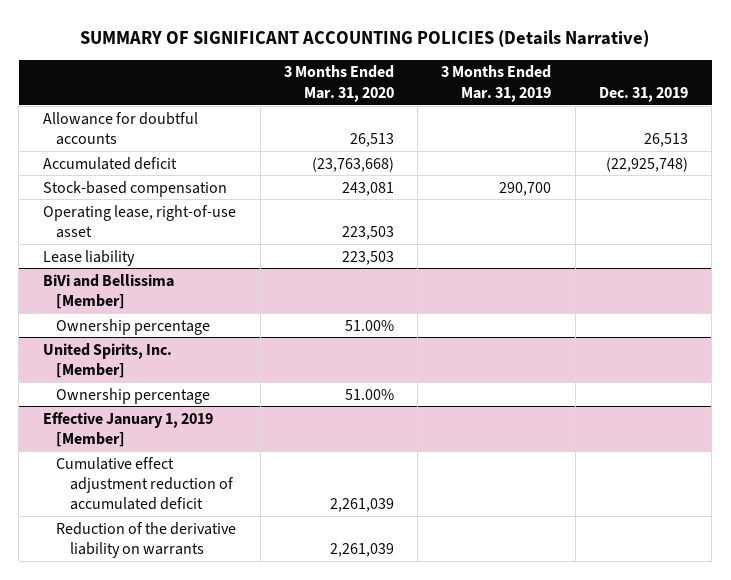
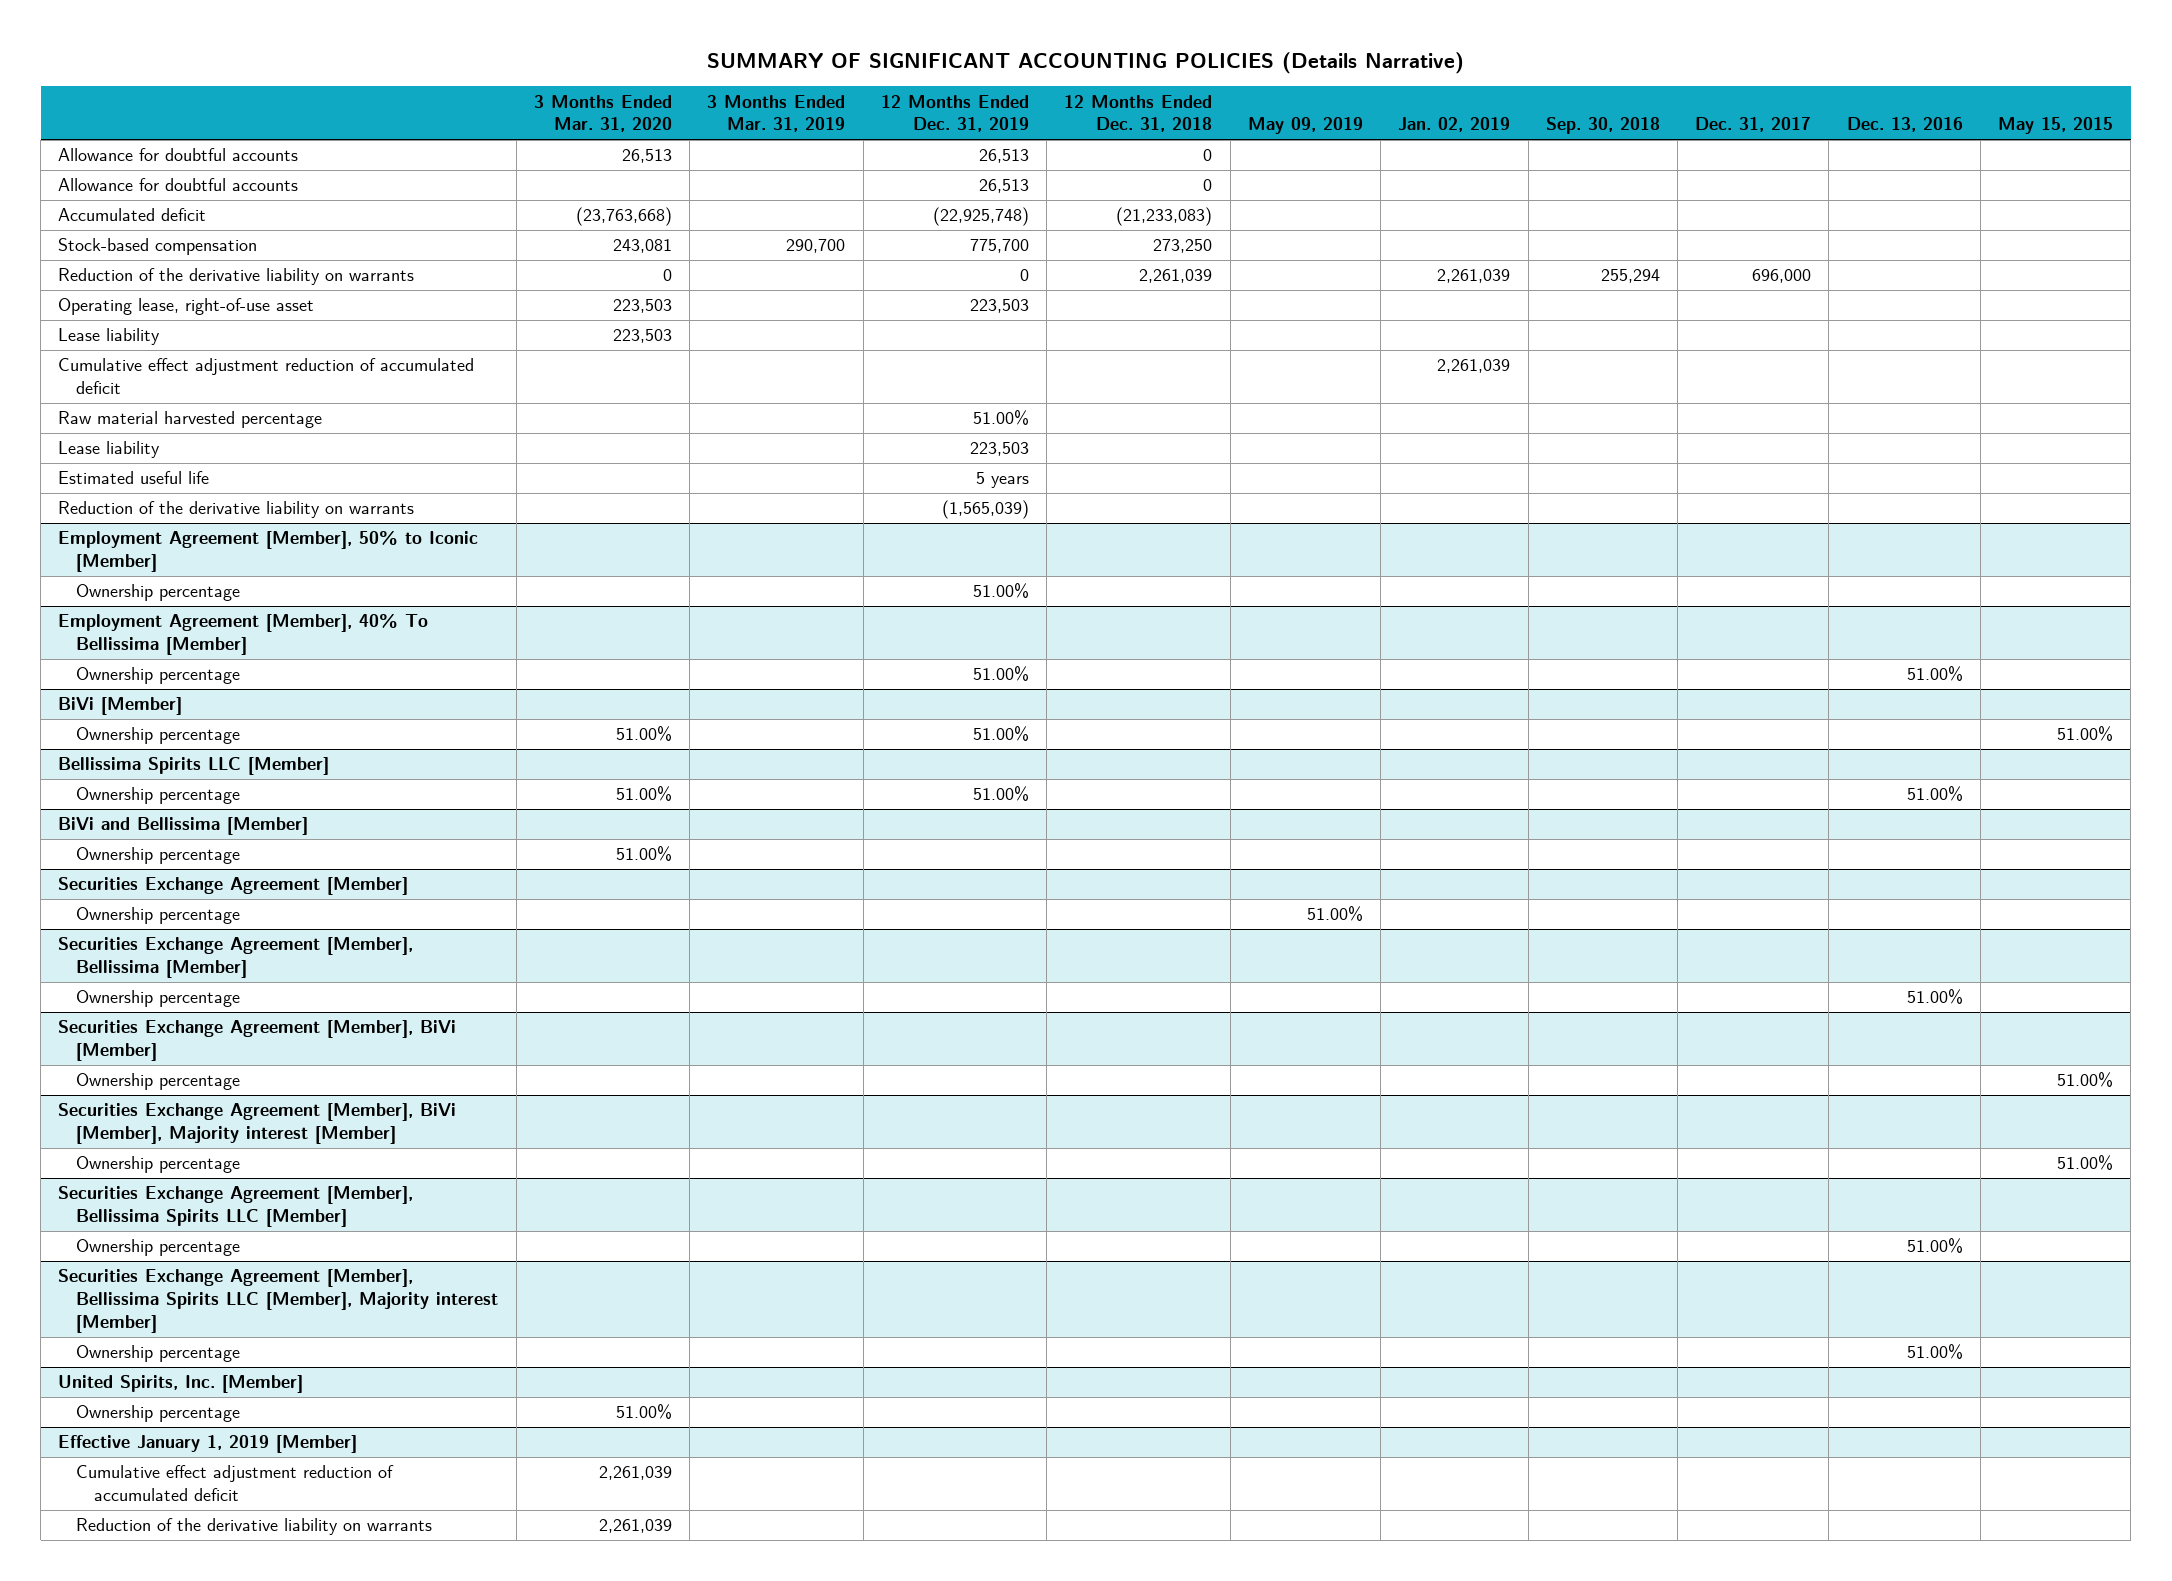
[598,86,688,102] Dec. 31, 2019 -> none
none -> [880,94,1029,133] 12 Months Ended Dec. 31, 2019
none -> [1064,94,1213,133] 12 Months Ended Dec. 31, 2018
none -> [1247,117,1363,135] May 09, 2019
none -> [1398,117,1511,133] Jan. 02, 2019
none -> [1545,117,1660,135] Sep. 30, 2018
none -> [1695,117,1812,133] Dec. 31, 2017
none -> [1846,117,1963,133] Dec. 13, 2016
none -> [1998,117,2114,135] May 15, 2015
none -> [58,178,299,192] Allowance for doubtful accounts
none -> [58,268,415,286] Reduction of the derivative liability on warrants
none -> [58,358,475,395] Cumulative effect adjustment reduction of accumulated deficit
none -> [58,411,323,429] Raw material harvested percentage
none -> [58,441,161,459] Lease liability
none -> [58,471,210,485] Estimated useful life
none -> [58,501,415,519] Reduction of the derivative liability on warrants
none -> [58,531,479,573] Employment Agreement [Member], 50% to Iconic [Member]
none -> [76,584,241,602] Ownership percentage
none -> [58,614,429,656] Employment Agreement [Member], 40% To Bellissima [Member]
none -> [76,667,241,685] Ownership percentage
none -> [58,697,183,716] BiVi [Member]
none -> [76,727,241,745] Ownership percentage
none -> [58,757,330,776] Bellissima Spirits LLC [Member]
none -> [76,787,241,805] Ownership percentage
none -> [58,877,409,896] Securities Exchange Agreement [Member]
none -> [76,907,241,925] Ownership percentage
none -> [58,937,414,979] Securities Exchange Agreement [Member], Bellissima [Member]
none -> [76,990,241,1008] Ownership percentage
none -> [58,1020,457,1062] Securities Exchange Agreement [Member], BiVi [Member]
none -> [76,1073,241,1091] Ownership percentage
none -> [58,1103,457,1145] Securities Exchange Agreement [Member], BiVi [Member], Majority interest [Member]
none -> [76,1156,241,1174] Ownership percentage
none -> [58,1186,414,1228] Securities Exchange Agreement [Member], Bellissima Spirits LLC [Member]
none -> [76,1239,241,1257] Ownership percentage
none -> [58,1269,499,1334] Securities Exchange Agreement [Member], Bellissima Spirits LLC [Member], Majority interest [Member]
none -> [76,1345,241,1363] Ownership percentage

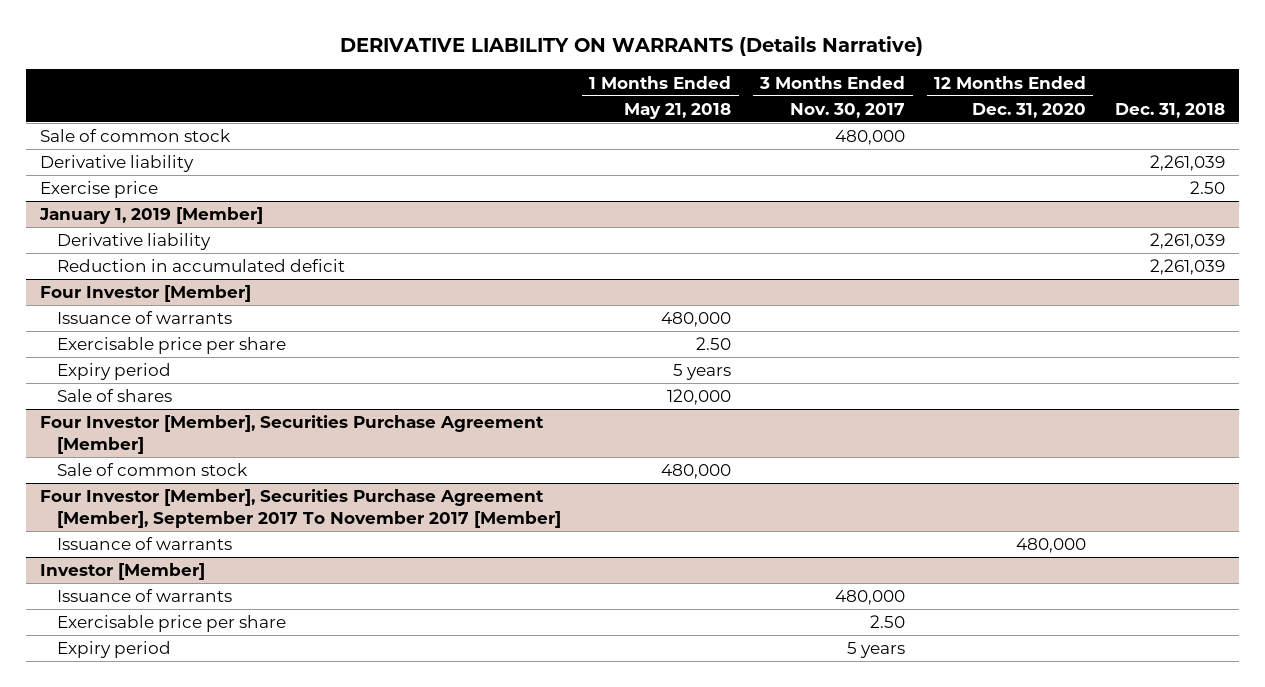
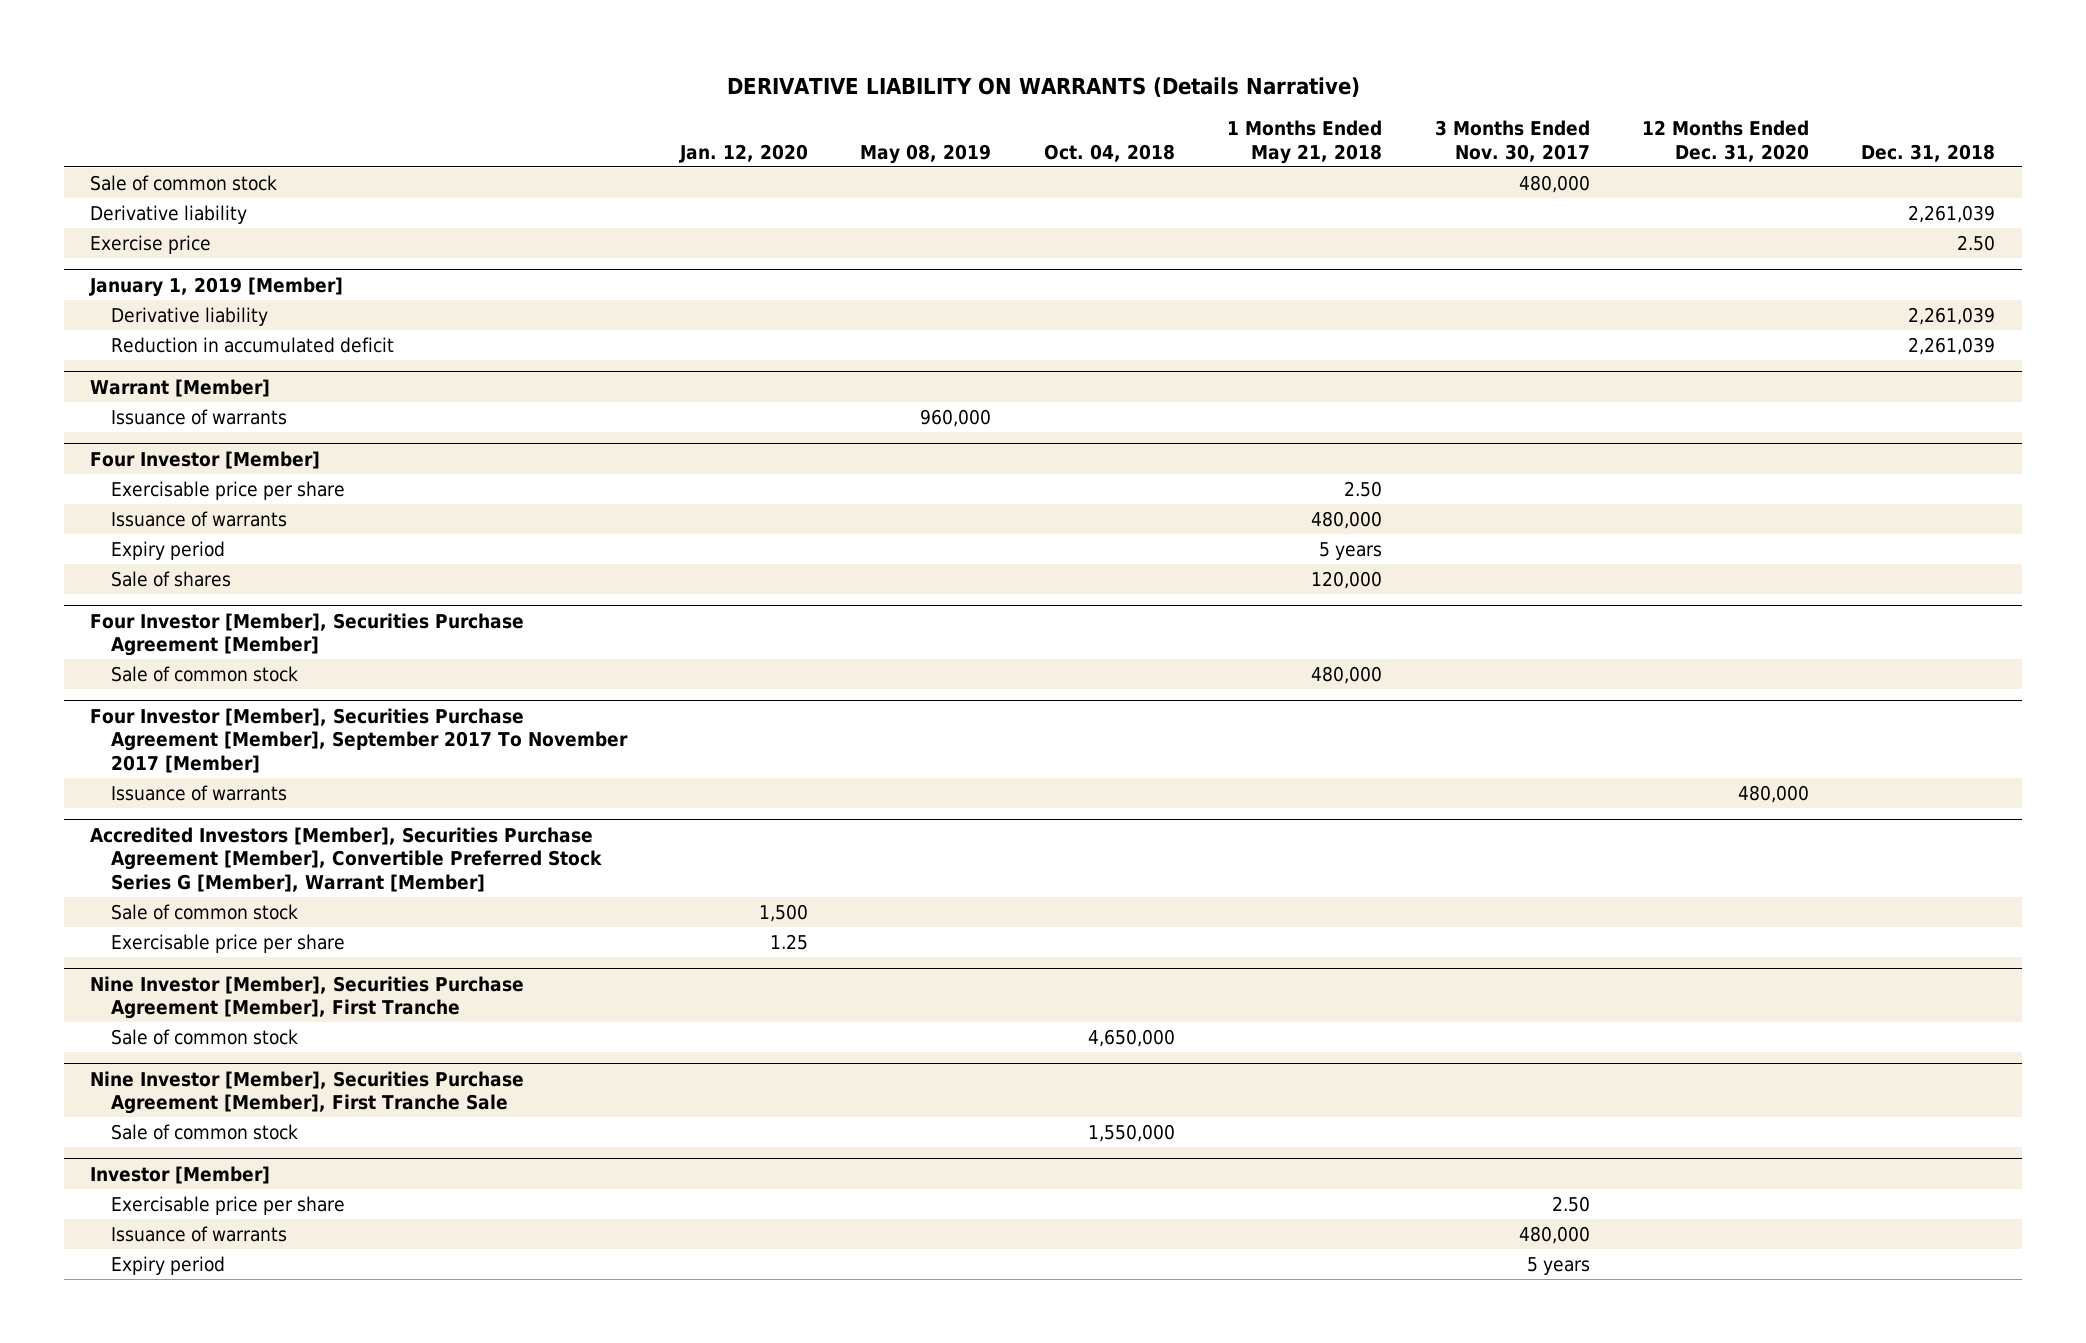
none -> [678,143,808,163] Jan. 12, 2020
none -> [860,143,992,164] May 08, 2019
none -> [1043,143,1175,162] Oct. 04, 2018
none -> [90,378,271,397] Warrant [Member]
none -> [111,409,288,426] Issuance of warrants
[56,311,232,325] Issuance of warrants -> [111,511,288,528] Issuance of warrants
none -> [90,826,603,892] Accredited Investors [Member], Securities Purchase Agreement [Member], Convertible Preferred Stock Series G [Member], Warrant [Member]
none -> [111,904,299,921] Sale of common stock
none -> [111,934,346,954] Exercisable price per share
none -> [90,975,525,1020] Nine Investor [Member], Securities Purchase Agreement [Member], First Tranche
none -> [111,1029,299,1046] Sale of common stock
none -> [90,1070,525,1115] Nine Investor [Member], Securities Purchase Agreement [Member], First Tranche Sale
none -> [111,1124,299,1141] Sale of common stock
[56,589,232,603] Issuance of warrants -> [111,1226,288,1243] Issuance of warrants

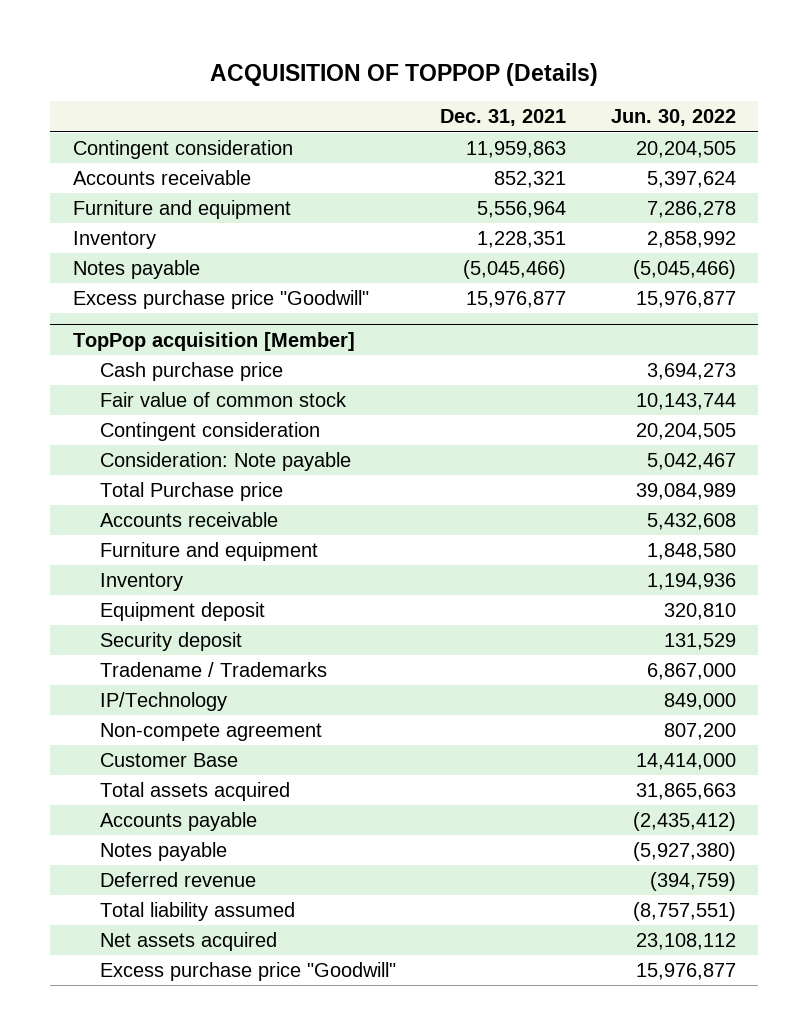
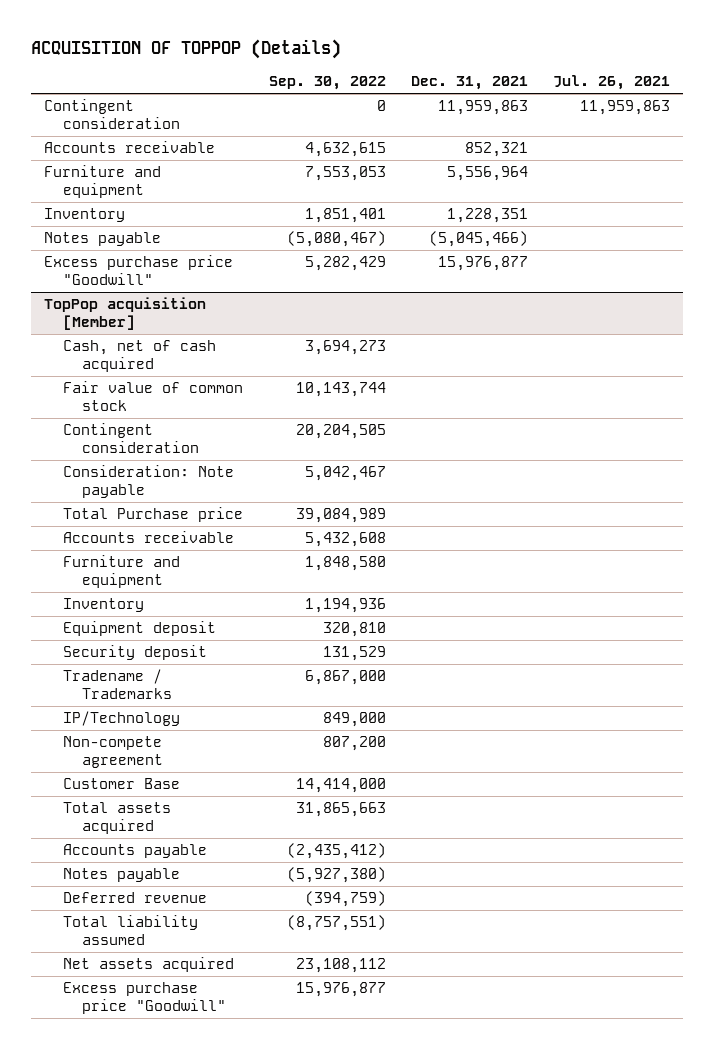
[610,109,736,127] Jun. 30, 2022 -> none
none -> [268,76,386,91] Sep. 30, 2022
none -> [553,75,671,91] Jul. 26, 2021
[100,362,284,382] Cash purchase price -> [63,340,217,372] Cash, net of cash acquired

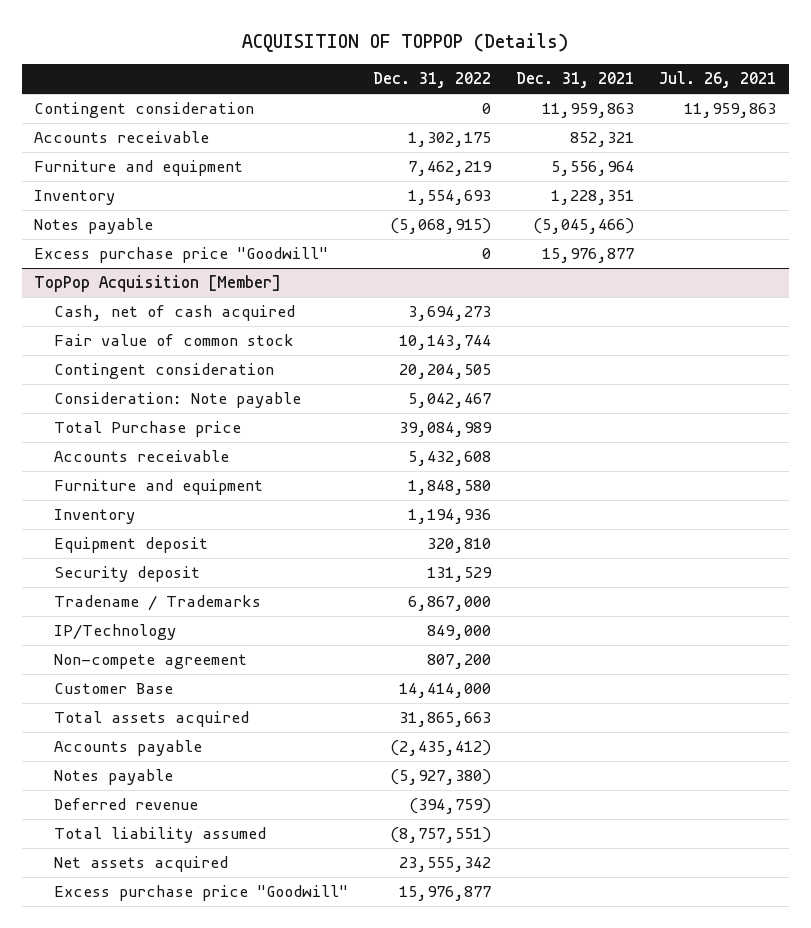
[268,76,386,91] Sep. 30, 2022 -> none
none -> [373,72,492,89] Dec. 31, 2022
[43,297,206,330] TopPop acquisition [Member] -> [34,275,282,293] TopPop Acquisition [Member]

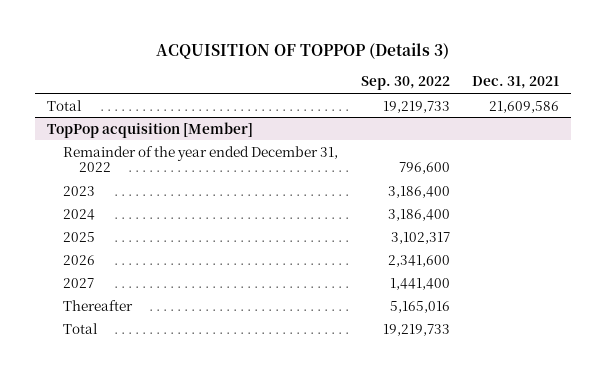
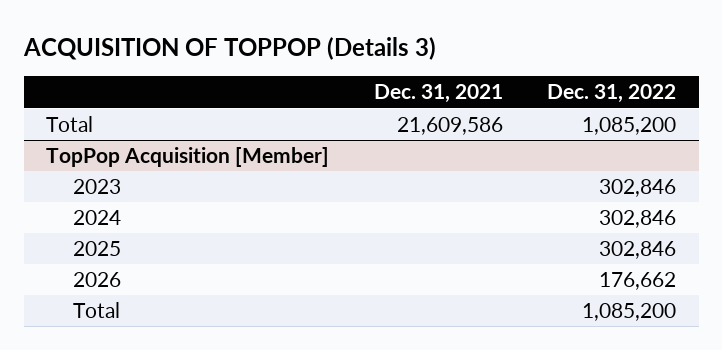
[360,76,450,91] Sep. 30, 2022 -> none
none -> [547,84,677,104] Dec. 31, 2022
[62,145,338,173] Remainder of the year ended December 31, 2022 -> none
[46,121,253,138] TopPop acquisition [Member] -> [45,147,329,168] TopPop Acquisition [Member]
[62,277,94,288] 2027 -> none
[62,299,133,311] Thereafter -> none

